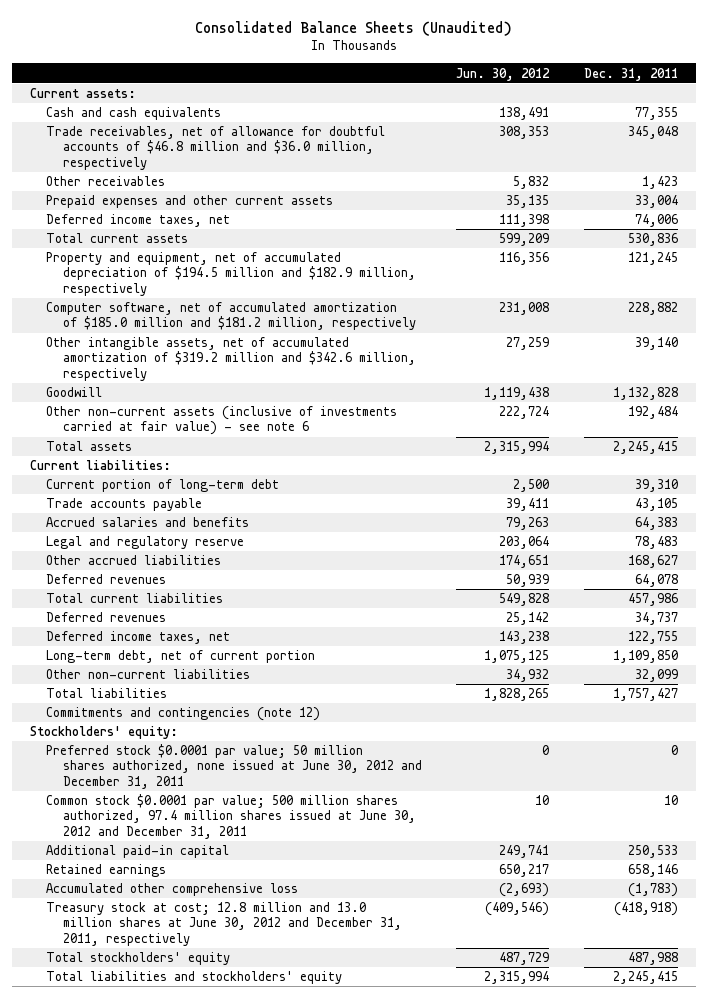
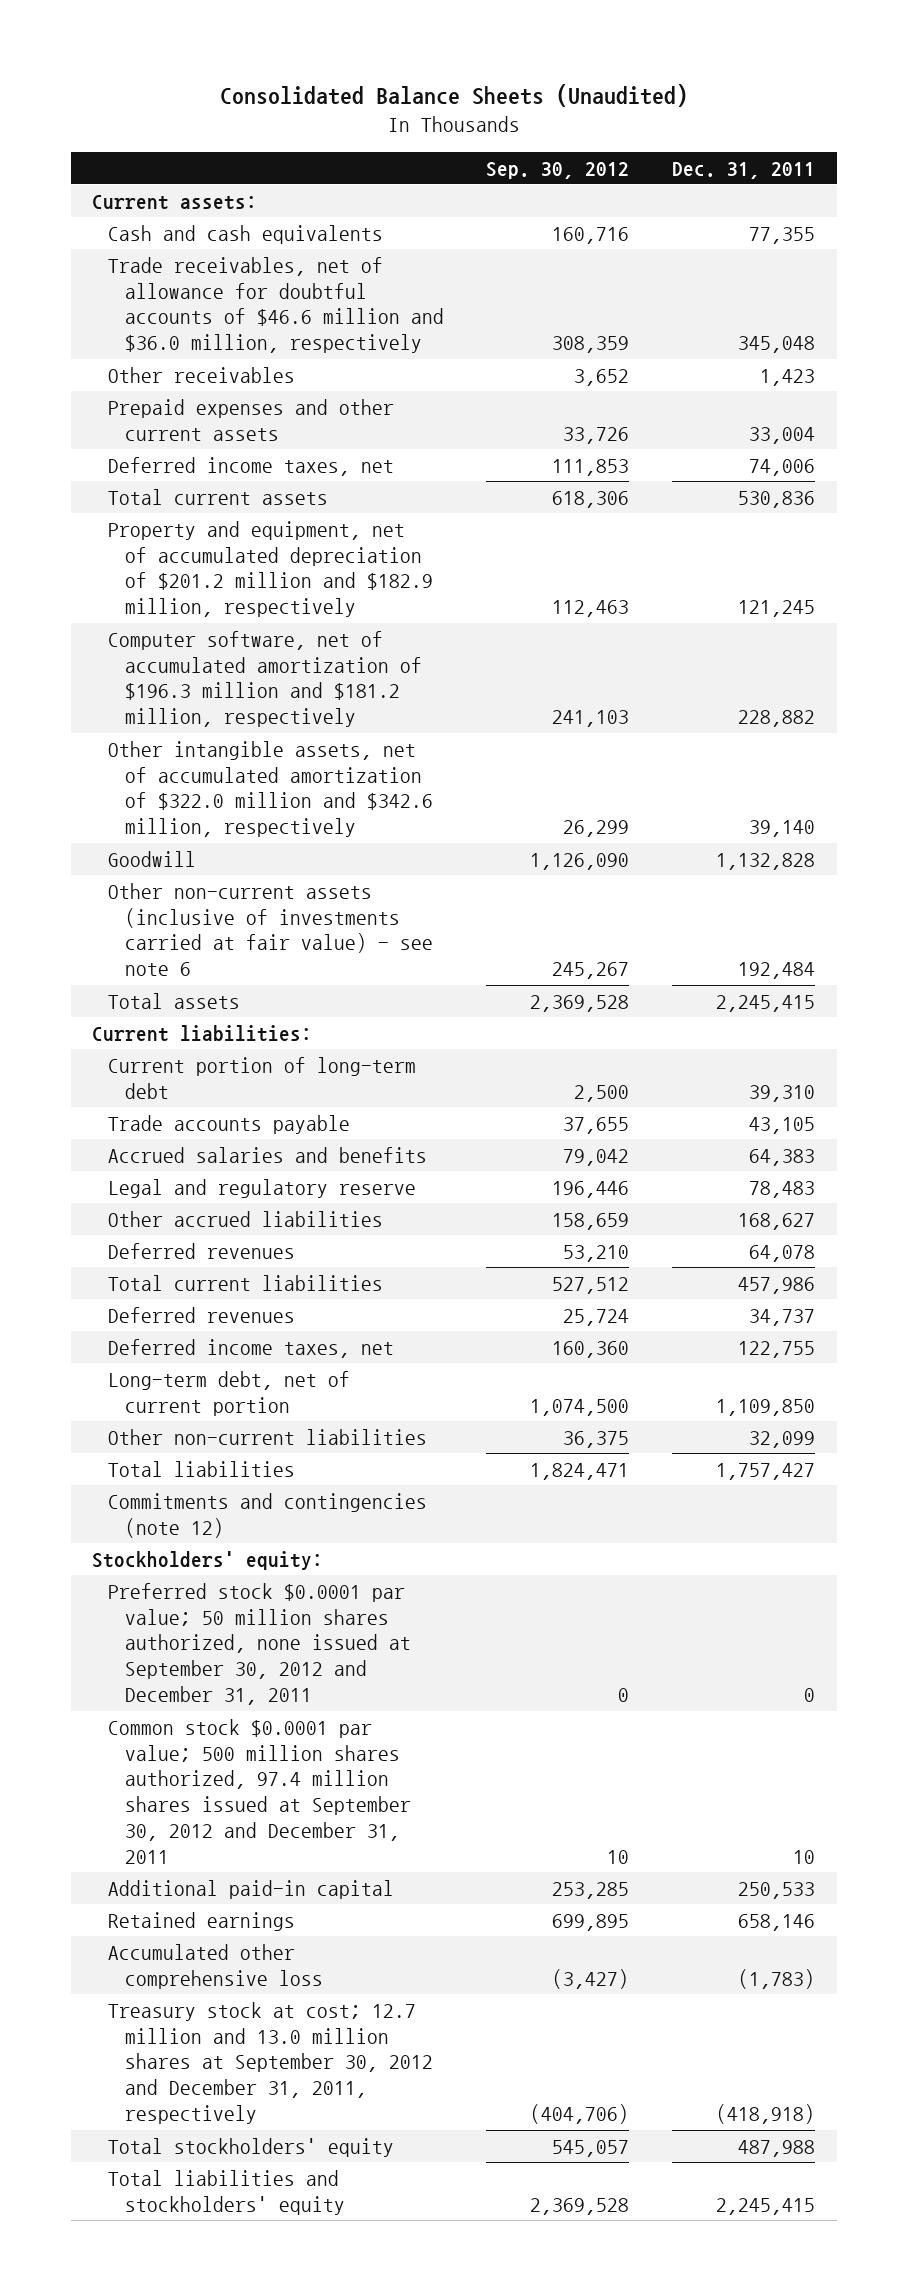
[456,67,551,81] Jun. 30, 2012 -> none
none -> [486,161,630,179] Sep. 30, 2012
[46,126,386,170] Trade receivables, net of allowance for doubtful accounts of $46.8 million and $36.0 million, respectively -> [108,256,444,354] Trade receivables, net of allowance for doubtful accounts of $46.6 million and $36.0 million, respectively
[46,252,416,296] Property and equipment, net of accumulated depreciation of $194.5 million and $182.9 million, respectively -> [108,520,433,618] Property and equipment, net of accumulated depreciation of $201.2 million and $182.9 million, respectively
[46,302,416,331] Computer software, net of accumulated amortization of $185.0 million and $181.2 million, respectively -> [108,630,422,728] Computer software, net of accumulated amortization of $196.3 million and $181.2 million, respectively
[46,337,416,381] Other intangible assets, net of accumulated amortization of $319.2 million and $342.6 million, respectively -> [108,740,433,838] Other intangible assets, net of accumulated amortization of $322.0 million and $342.6 million, respectively
[46,744,422,789] Preferred stock $0.0001 par value; 50 million shares authorized, none issued at June 30, 2012 and December 31, 2011 -> [108,1582,411,1706] Preferred stock $0.0001 par value; 50 million shares authorized, none issued at September 30, 2012 and December 31, 2011
[46,794,416,839] Common stock $0.0001 par value; 500 million shares authorized, 97.4 million shares issued at June 30, 2012 and December 31, 2011 -> [108,1718,411,1865] Common stock $0.0001 par value; 500 million shares authorized, 97.4 million shares issued at September 30, 2012 and December 31, 2011
[46,902,402,946] Treasury stock at cost; 12.8 million and 13.0 million shares at June 30, 2012 and December 31, 2011, respectively -> [108,2001,433,2125] Treasury stock at cost; 12.7 million and 13.0 million shares at September 30, 2012 and December 31, 2011, respectively

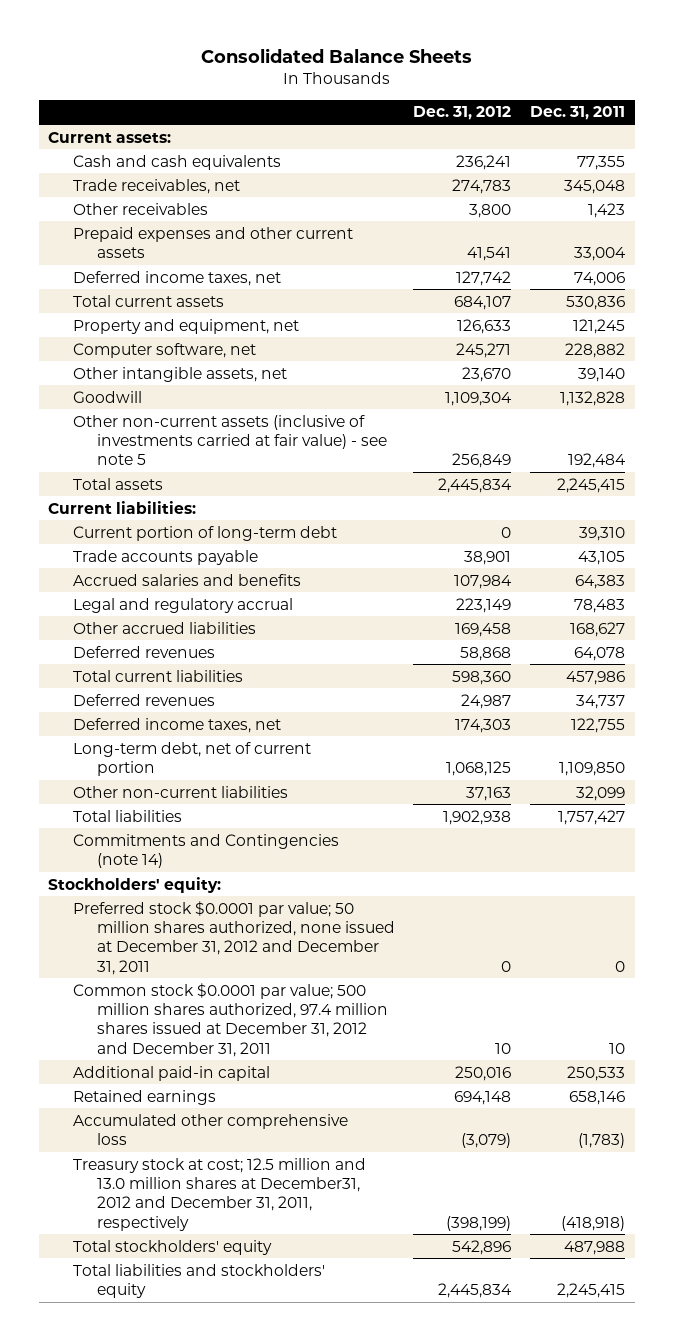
[219,83,688,107] Consolidated Balance Sheets (Unaudited) -> [200,48,472,64] Consolidated Balance Sheets
[486,161,630,179] Sep. 30, 2012 -> none
none -> [413,106,512,121] Dec. 31, 2012
[108,256,444,354] Trade receivables, net of allowance for doubtful accounts of $46.6 million and $36.0 million, respectively -> [72,178,240,194] Trade receivables, net
[108,520,433,618] Property and equipment, net of accumulated depreciation of $201.2 million and $182.9 million, respectively -> [72,318,299,334] Property and equipment, net
[108,630,422,728] Computer software, net of accumulated amortization of $196.3 million and $181.2 million, respectively -> [72,342,256,358] Computer software, net
[108,740,433,838] Other intangible assets, net of accumulated amortization of $322.0 million and $342.6 million, respectively -> [72,366,287,382] Other intangible assets, net
[108,882,433,977] Other non-current assets (inclusive of investments carried at fair value) - see note 6 -> [72,414,387,466] Other non-current assets (inclusive of investments carried at fair value) - see note 5
[108,1178,417,1198] Legal and regulatory reserve -> [72,597,293,613] Legal and regulatory accrual
[108,1492,428,1538] Commitments and contingencies (note 12) -> [72,833,339,868] Commitments and Contingencies (note 14)
[108,1582,411,1706] Preferred stock $0.0001 par value; 50 million shares authorized, none issued at September 30, 2012 and December 31, 2011 -> [72,900,395,975] Preferred stock $0.0001 par value; 50 million shares authorized, none issued at December 31, 2012 and December 31, 2011
[108,1718,411,1865] Common stock $0.0001 par value; 500 million shares authorized, 97.4 million shares issued at September 30, 2012 and December 31, 2011 -> [72,982,388,1057] Common stock $0.0001 par value; 500 million shares authorized, 97.4 million shares issued at December 31, 2012 and December 31, 2011
[108,2001,433,2125] Treasury stock at cost; 12.7 million and 13.0 million shares at September 30, 2012 and December 31, 2011, respectively -> [72,1157,366,1231] Treasury stock at cost; 12.5 million and 13.0 million shares at December31, 2012 and December 31, 2011, respectively

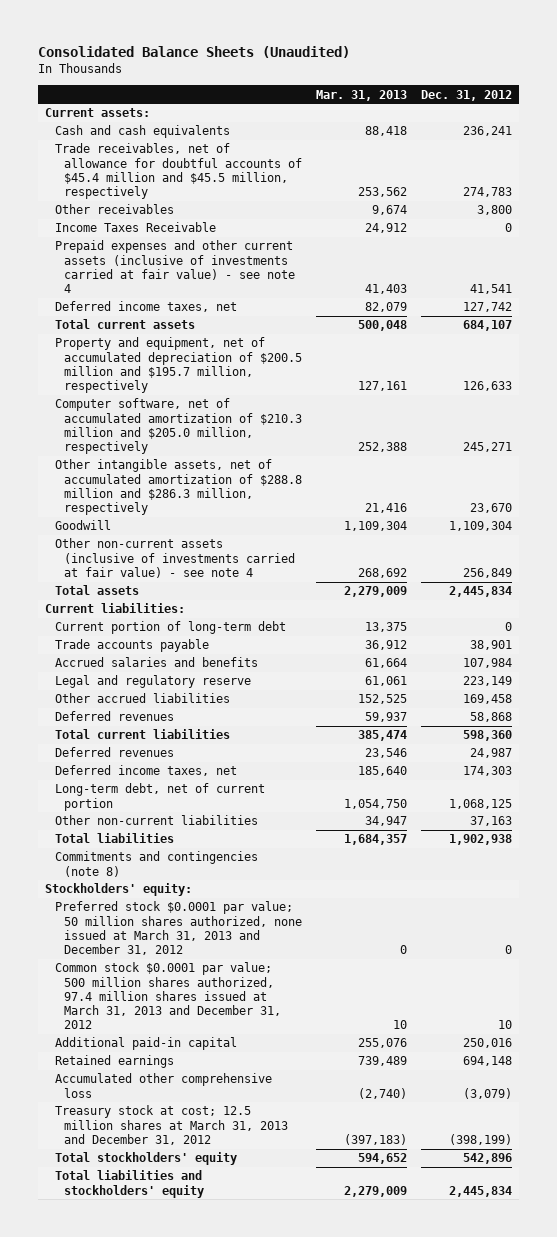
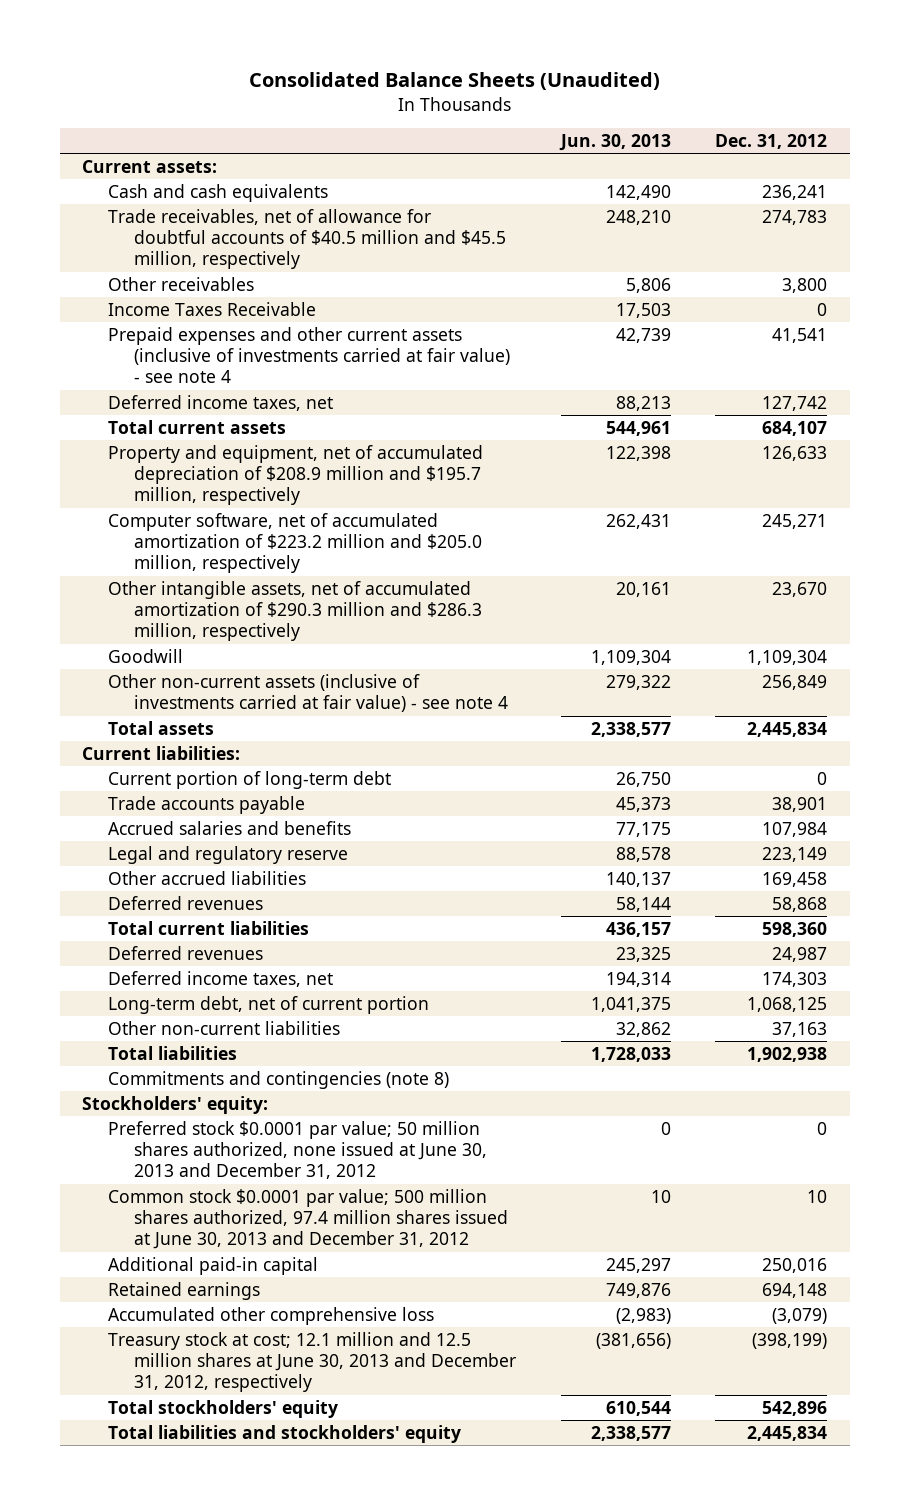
[315,89,407,101] Mar. 31, 2013 -> none
none -> [558,133,671,151] Jun. 30, 2013
[54,143,302,200] Trade receivables, net of allowance for doubtful accounts of $45.4 million and $45.5 million, respectively -> [108,209,507,270] Trade receivables, net of allowance for doubtful accounts of $40.5 million and $45.5 million, respectively
[54,337,302,394] Property and equipment, net of accumulated depreciation of $200.5 million and $195.7 million, respectively -> [108,445,484,506] Property and equipment, net of accumulated depreciation of $208.9 million and $195.7 million, respectively
[54,398,302,455] Computer software, net of accumulated amortization of $210.3 million and $205.0 million, respectively -> [108,513,483,574] Computer software, net of accumulated amortization of $223.2 million and $205.0 million, respectively
[54,459,302,516] Other intangible assets, net of accumulated amortization of $288.8 million and $286.3 million, respectively -> [108,581,483,642] Other intangible assets, net of accumulated amortization of $290.3 million and $286.3 million, respectively
[54,901,302,956] Preferred stock $0.0001 par value; 50 million shares authorized, none issued at March 31, 2013 and December 31, 2012 -> [108,1121,488,1180] Preferred stock $0.0001 par value; 50 million shares authorized, none issued at June 30, 2013 and December 31, 2012
[54,962,281,1030] Common stock $0.0001 par value; 500 million shares authorized, 97.4 million shares issued at March 31, 2013 and December 31, 2012 -> [108,1189,509,1250] Common stock $0.0001 par value; 500 million shares authorized, 97.4 million shares issued at June 30, 2013 and December 31, 2012
[54,1105,288,1145] Treasury stock at cost; 12.5 million shares at March 31, 2013 and December 31, 2012 -> [108,1332,517,1393] Treasury stock at cost; 12.1 million and 12.5 million shares at June 30, 2013 and December 31, 2012, respectively

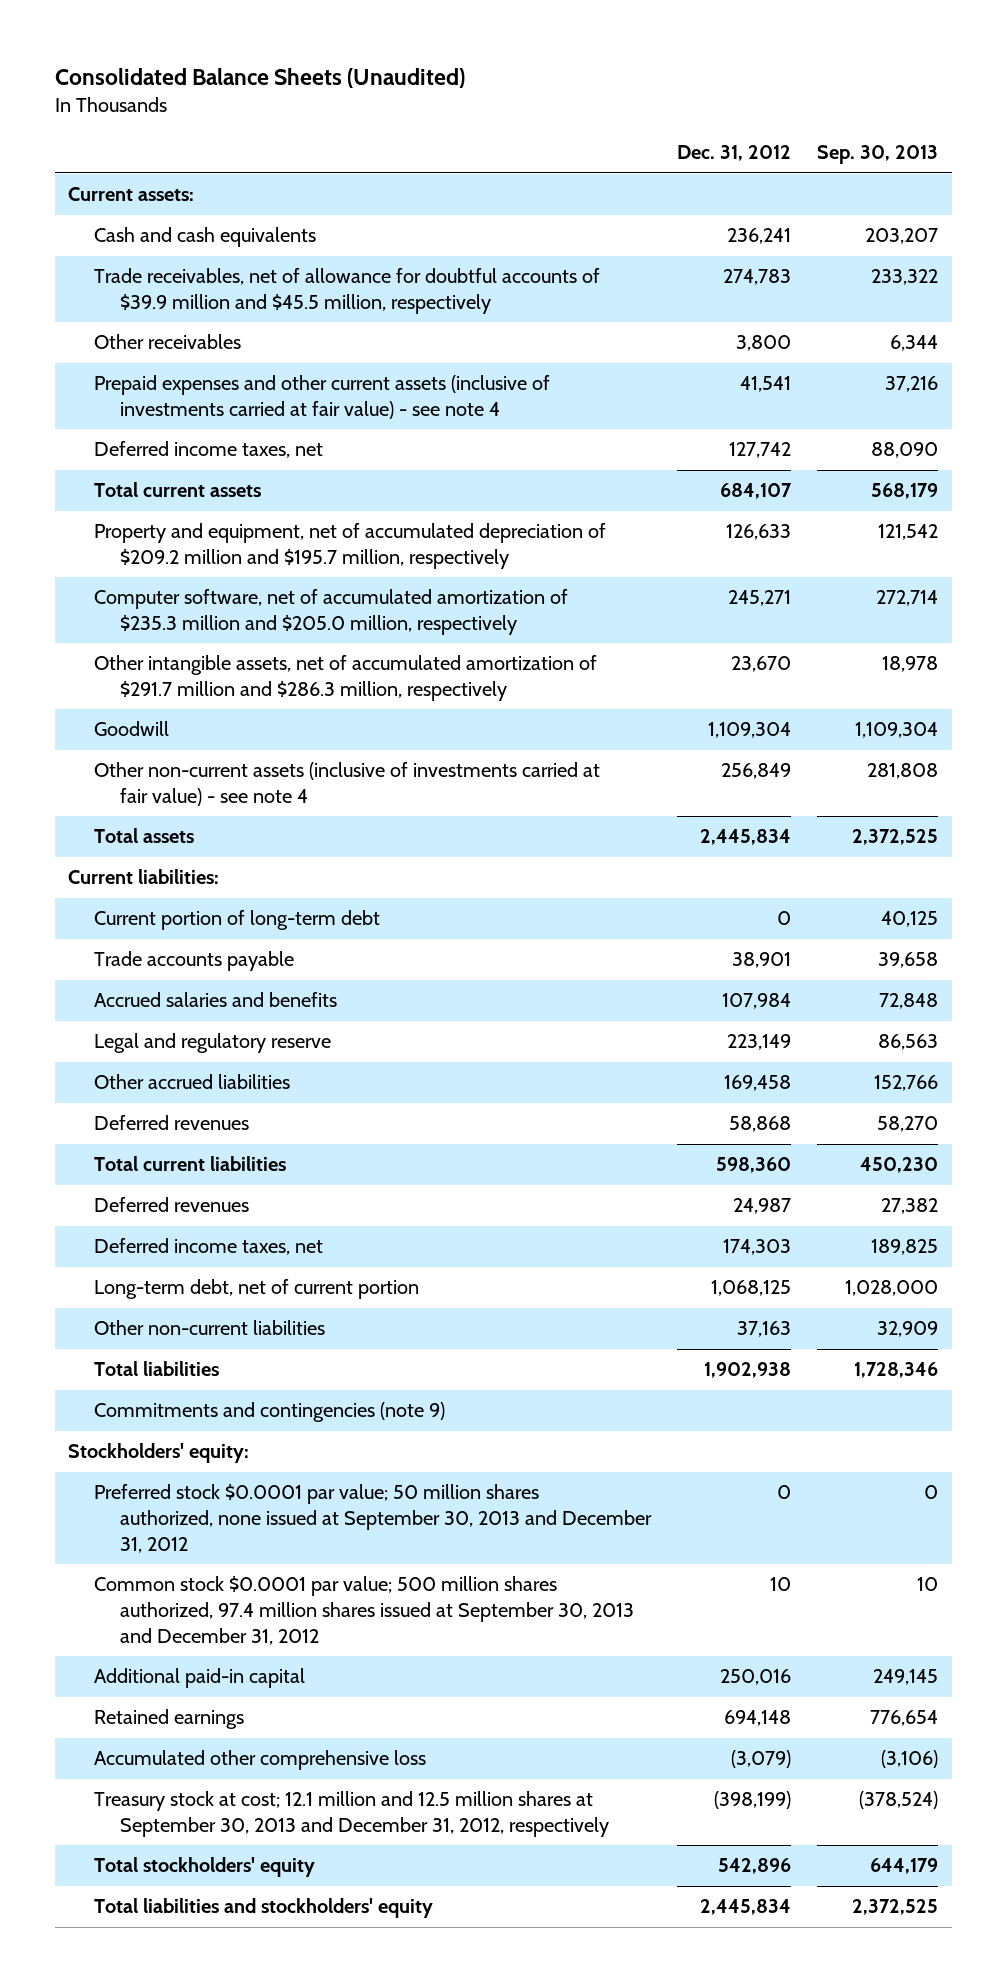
[558,133,671,151] Jun. 30, 2013 -> none
none -> [817,145,939,165] Sep. 30, 2013
[108,209,507,270] Trade receivables, net of allowance for doubtful accounts of $40.5 million and $45.5 million, respectively -> [93,268,600,315] Trade receivables, net of allowance for doubtful accounts of $39.9 million and $45.5 million, respectively
[108,302,317,317] Income Taxes Receivable -> none
[108,445,484,506] Property and equipment, net of accumulated depreciation of $208.9 million and $195.7 million, respectively -> [93,523,606,570] Property and equipment, net of accumulated depreciation of $209.2 million and $195.7 million, respectively
[108,513,483,574] Computer software, net of accumulated amortization of $223.2 million and $205.0 million, respectively -> [93,589,568,636] Computer software, net of accumulated amortization of $235.3 million and $205.0 million, respectively
[108,581,483,642] Other intangible assets, net of accumulated amortization of $290.3 million and $286.3 million, respectively -> [93,655,597,702] Other intangible assets, net of accumulated amortization of $291.7 million and $286.3 million, respectively
[108,1071,450,1090] Commitments and contingencies (note 8) -> [93,1402,445,1423] Commitments and contingencies (note 9)
[108,1121,488,1180] Preferred stock $0.0001 par value; 50 million shares authorized, none issued at June 30, 2013 and December 31, 2012 -> [93,1484,652,1553] Preferred stock $0.0001 par value; 50 million shares authorized, none issued at September 30, 2013 and December 31, 2012
[108,1189,509,1250] Common stock $0.0001 par value; 500 million shares authorized, 97.4 million shares issued at June 30, 2013 and December 31, 2012 -> [93,1576,634,1645] Common stock $0.0001 par value; 500 million shares authorized, 97.4 million shares issued at September 30, 2013 and December 31, 2012
[108,1332,517,1393] Treasury stock at cost; 12.1 million and 12.5 million shares at June 30, 2013 and December 31, 2012, respectively -> [93,1791,609,1838] Treasury stock at cost; 12.1 million and 12.5 million shares at September 30, 2013 and December 31, 2012, respectively

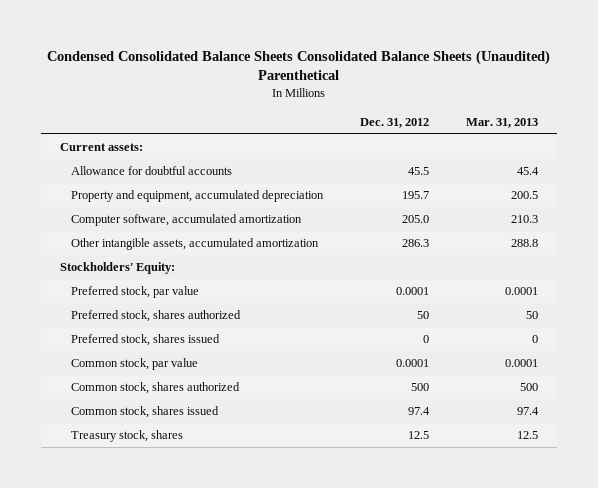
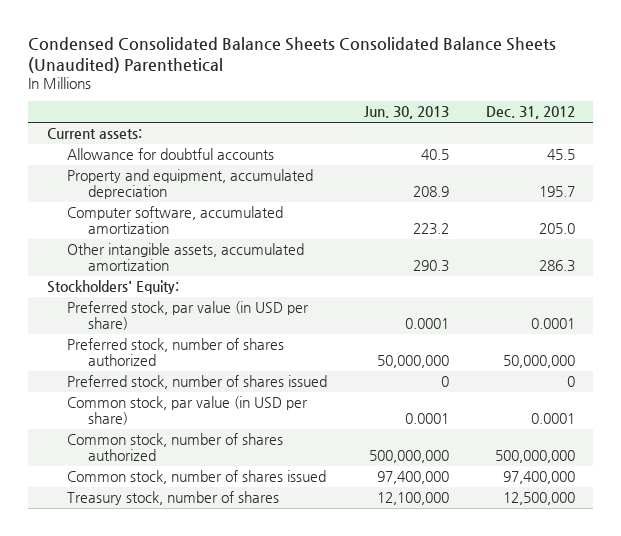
[466,117,539,128] Mar. 31, 2013 -> none
none -> [363,106,449,120] Jun. 30, 2013
[70,286,199,299] Preferred stock, par value -> [67,301,310,330] Preferred stock, par value (in USD per share)
[70,310,241,323] Preferred stock, shares authorized -> [67,338,285,366] Preferred stock, number of shares authorized
[417,311,430,320] 50 -> [502,354,575,368] 50,000,000
[70,334,220,347] Preferred stock, shares issued -> [67,375,328,390] Preferred stock, number of shares issued
[70,358,198,371] Common stock, par value -> [67,396,309,425] Common stock, par value (in USD per share)
[70,382,240,395] Common stock, shares authorized -> [67,433,284,461] Common stock, number of shares authorized
[411,383,430,392] 500 -> [494,449,575,463] 500,000,000
[70,406,219,419] Common stock, shares issued -> [67,470,327,485] Common stock, number of shares issued
[408,407,431,416] 97.4 -> [502,471,575,485] 97,400,000
[70,430,183,443] Treasury stock, shares -> [67,491,280,506] Treasury stock, number of shares
[408,431,430,440] 12.5 -> [502,492,575,506] 12,500,000

